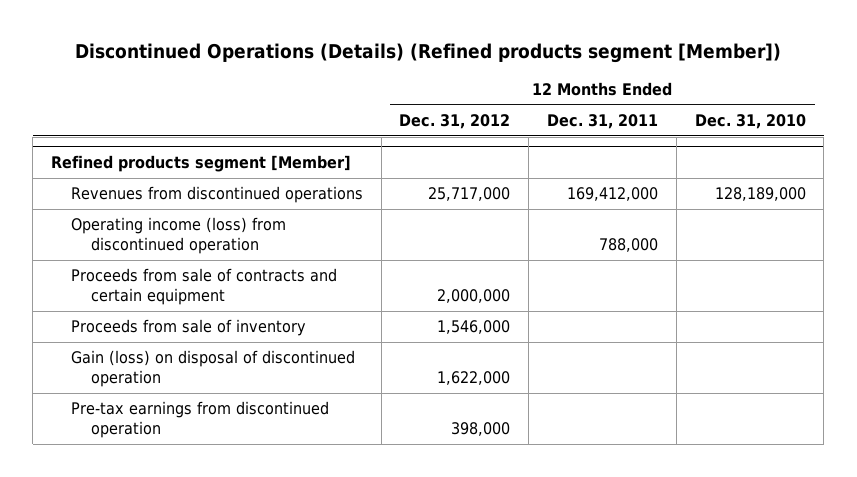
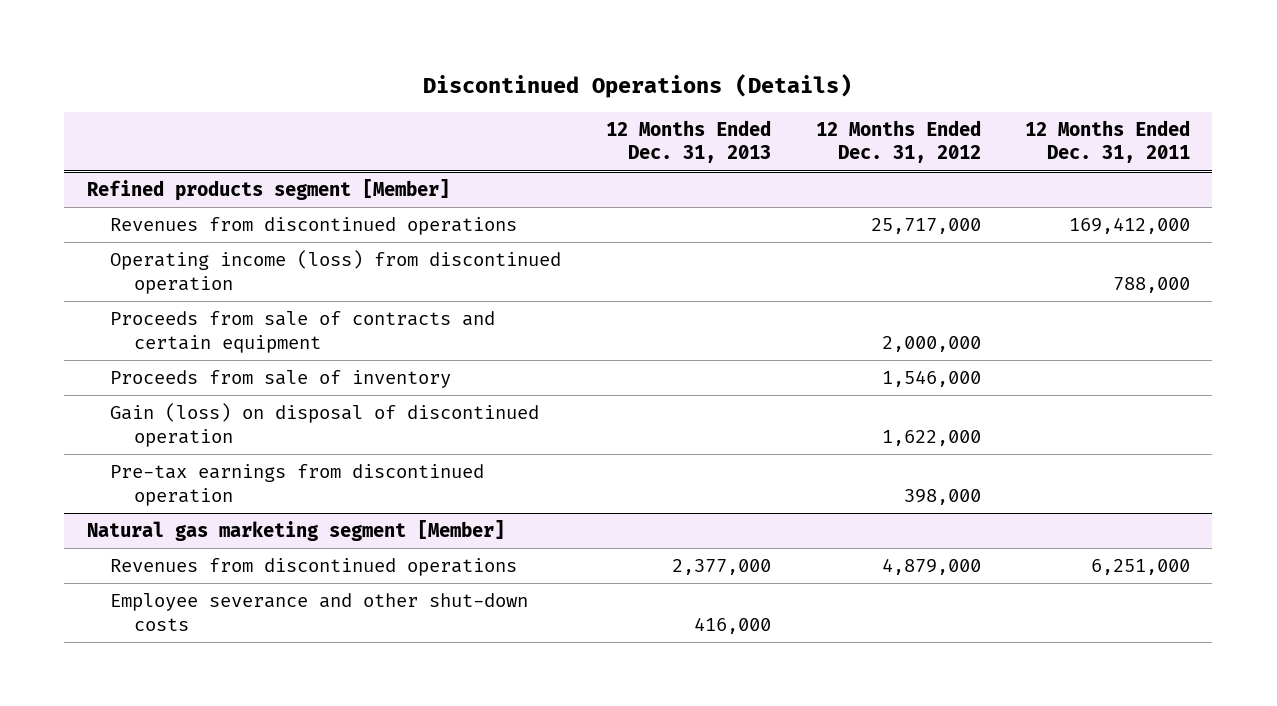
[75,42,782,63] Discontinued Operations (Details) (Refined products segment [Member]) -> [423,74,853,99] Discontinued Operations (Details)
[694,114,806,130] Dec. 31, 2010 -> none
none -> [605,119,771,164] 12 Months Ended Dec. 31, 2013
none -> [86,520,505,542] Natural gas marketing segment [Member]
none -> [110,558,518,577] Revenues from discontinued operations
none -> [110,593,529,631] Employee severance and other shut-down costs

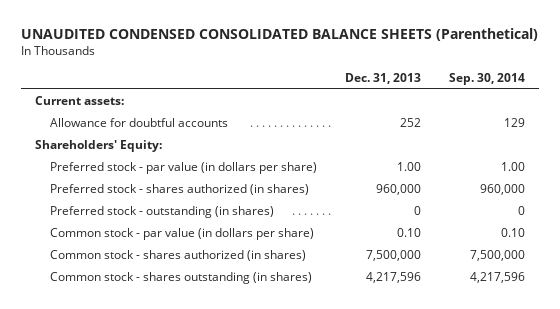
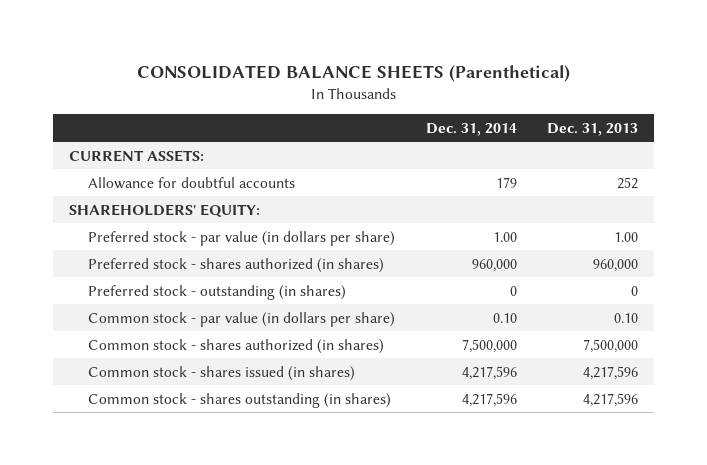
[20,27,538,41] UNAUDITED CONDENSED CONSOLIDATED BALANCE SHEETS (Parenthetical) -> [136,64,570,82] CONSOLIDATED BALANCE SHEETS (Parenthetical)
[449,73,526,86] Sep. 30, 2014 -> none
none -> [425,123,517,137] Dec. 31, 2014
[34,96,124,106] Current assets: -> [68,149,204,162] CURRENT ASSETS:
[34,140,162,153] Shareholders' Equity: -> [68,203,260,218] SHAREHOLDERS' EQUITY:
none -> [88,365,356,381] Common stock - shares issued (in shares)

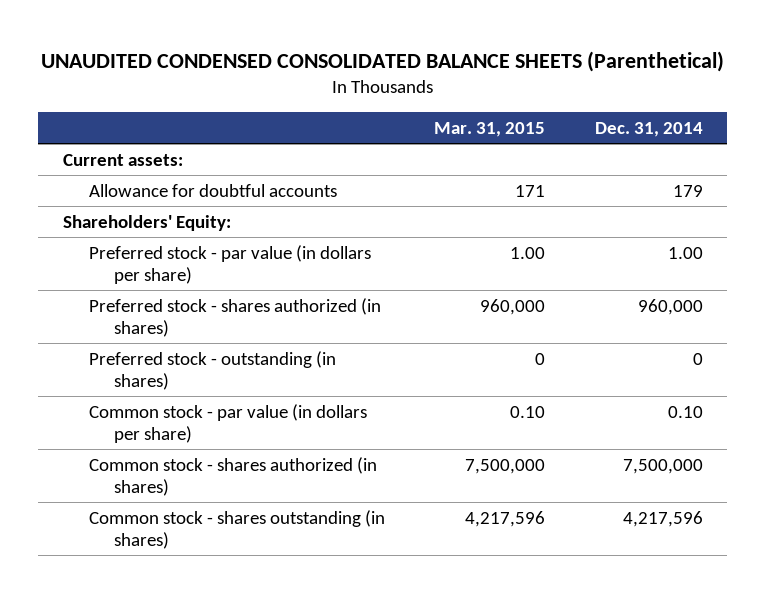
[136,64,570,82] CONSOLIDATED BALANCE SHEETS (Parenthetical) -> [40,50,724,72] UNAUDITED CONDENSED CONSOLIDATED BALANCE SHEETS (Parenthetical)
[547,123,639,137] Dec. 31, 2013 -> none
none -> [434,121,546,137] Mar. 31, 2015
[68,149,204,162] CURRENT ASSETS: -> [63,153,184,166] Current assets:
[68,203,260,218] SHAREHOLDERS' EQUITY: -> [63,214,232,231] Shareholders' Equity:
[88,365,356,381] Common stock - shares issued (in shares) -> none

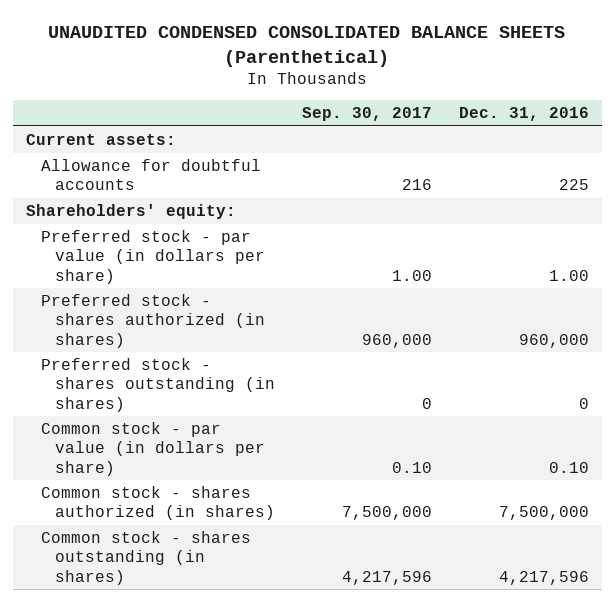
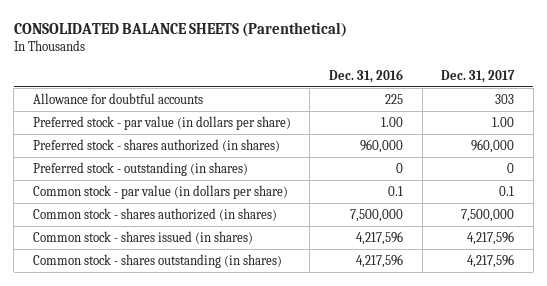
[48,25,566,67] UNAUDITED CONDENSED CONSOLIDATED BALANCE SHEETS (Parenthetical) -> [13,21,347,37] CONSOLIDATED BALANCE SHEETS (Parenthetical)
[302,107,433,122] Sep. 30, 2017 -> none
none -> [441,69,516,83] Dec. 31, 2017
[26,134,177,146] Current assets: -> none
[26,204,237,220] Shareholders' equity: -> none
[40,358,276,412] Preferred stock - shares outstanding (in shares) -> [32,161,248,176] Preferred stock - outstanding (in shares)
[548,461,589,473] 0.10 -> [388,185,404,196] 0.1
none -> [32,230,253,244] Common stock - shares issued (in shares)

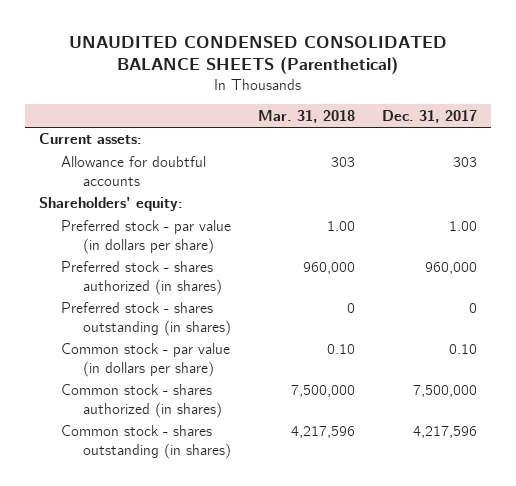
[13,21,347,37] CONSOLIDATED BALANCE SHEETS (Parenthetical) -> [69,35,448,75] UNAUDITED CONDENSED CONSOLIDATED BALANCE SHEETS (Parenthetical)
[329,68,404,83] Dec. 31, 2016 -> none
none -> [258,109,356,123] Mar. 31, 2018
none -> [38,133,142,145] Current assets:
none -> [38,197,183,212] Shareholders' equity:
[32,161,248,176] Preferred stock - outstanding (in shares) -> [60,302,231,336] Preferred stock - shares outstanding (in shares)
[499,185,515,196] 0.1 -> [449,344,478,355] 0.10
[32,230,253,244] Common stock - shares issued (in shares) -> none

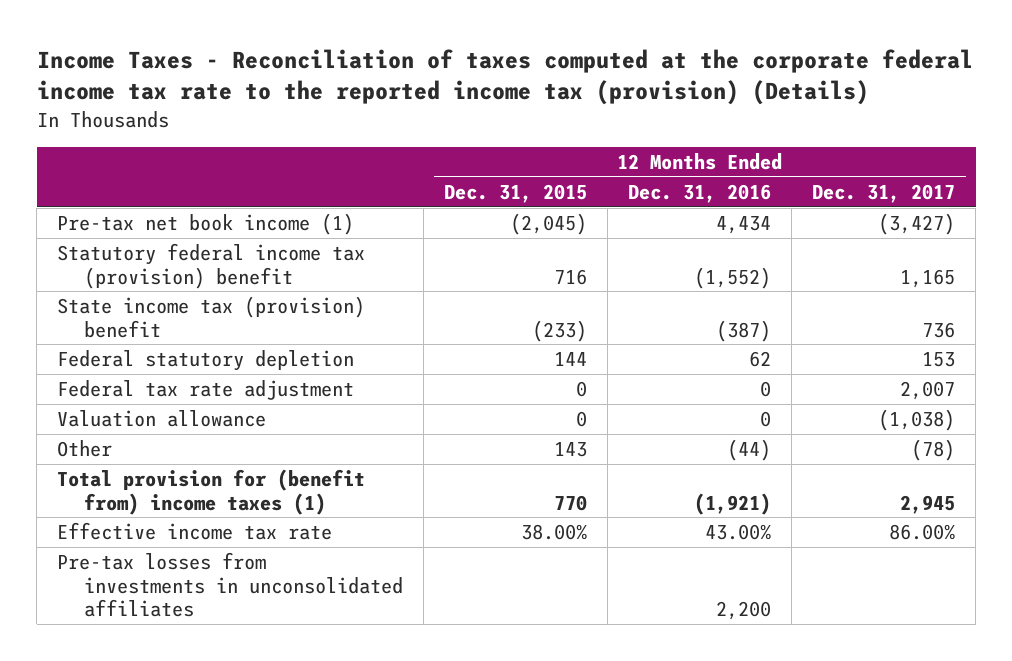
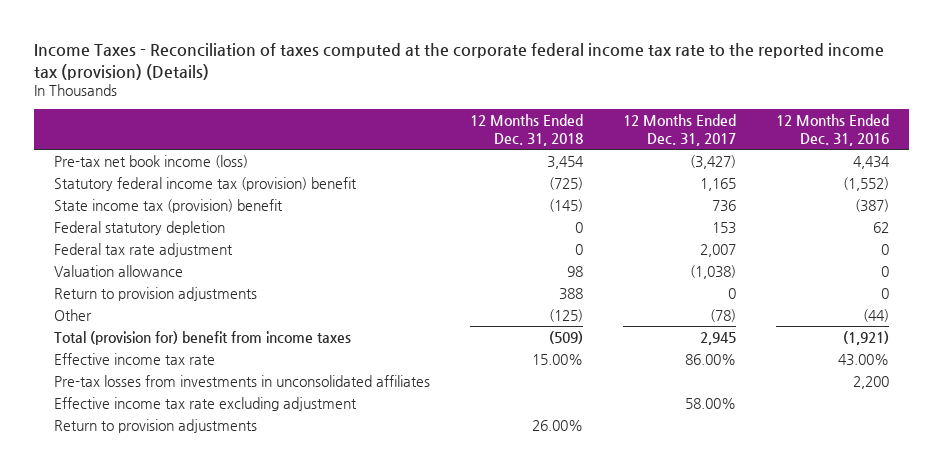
[443,183,587,203] Dec. 31, 2015 -> none
none -> [469,114,583,146] 12 Months Ended Dec. 31, 2018
[57,212,355,235] Pre-tax net book income (1) -> [53,154,248,168] Pre-tax net book income (loss)
none -> [53,286,257,301] Return to provision adjustments
[57,468,366,515] Total provision for (benefit from) income taxes (1) -> [53,330,351,345] Total (provision for) benefit from income taxes
none -> [53,396,357,411] Effective income tax rate excluding adjustment
none -> [53,418,257,433] Return to provision adjustments

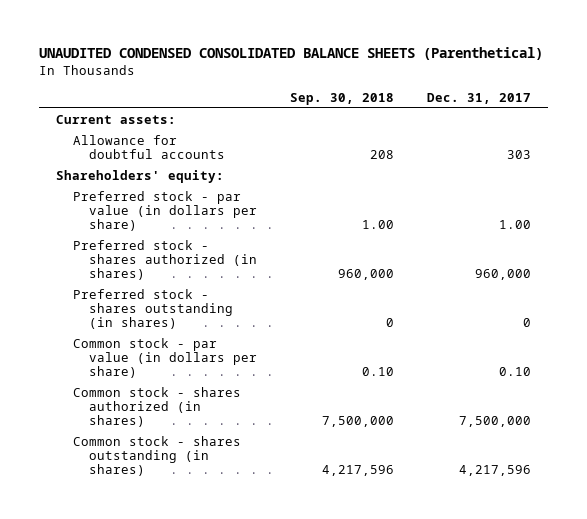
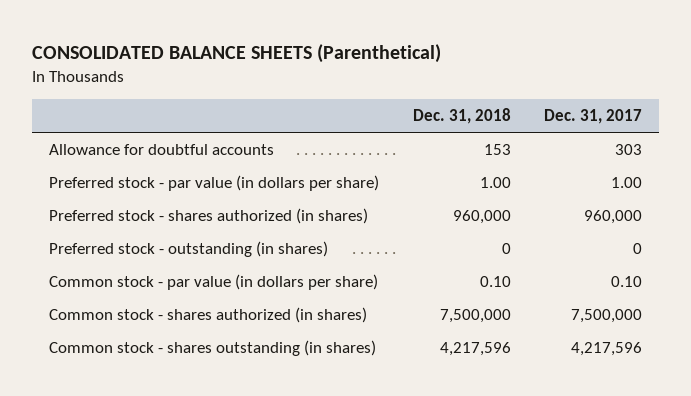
[39,47,544,61] UNAUDITED CONDENSED CONSOLIDATED BALANCE SHEETS (Parenthetical) -> [32,44,442,64] CONSOLIDATED BALANCE SHEETS (Parenthetical)
[290,92,395,105] Sep. 30, 2018 -> none
none -> [412,108,511,125] Dec. 31, 2018
[55,114,176,124] Current assets: -> none
[55,169,224,183] Shareholders' equity: -> none
[72,288,234,330] Preferred stock - shares outstanding (in shares) -> [49,240,329,257] Preferred stock - outstanding (in shares)

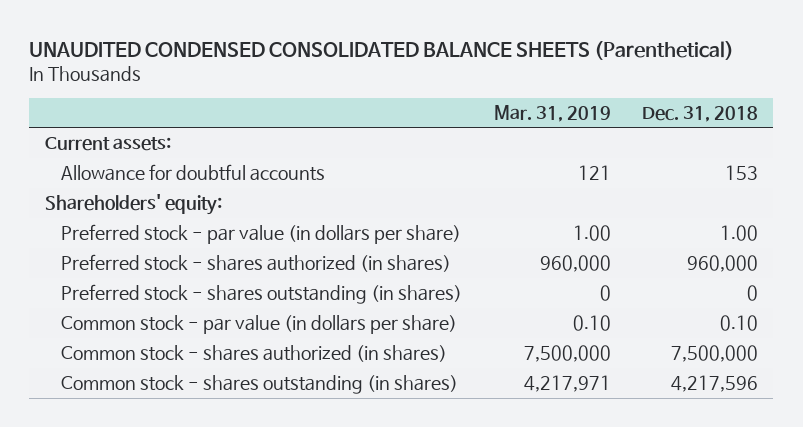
[32,44,442,64] CONSOLIDATED BALANCE SHEETS (Parenthetical) -> [29,40,735,60] UNAUDITED CONDENSED CONSOLIDATED BALANCE SHEETS (Parenthetical)
[543,109,642,125] Dec. 31, 2017 -> none
none -> [493,104,611,122] Mar. 31, 2019
none -> [44,137,171,152] Current assets:
none -> [44,194,222,216] Shareholders' equity:
[49,240,329,257] Preferred stock - outstanding (in shares) -> [61,284,463,305] Preferred stock - shares outstanding (in shares)

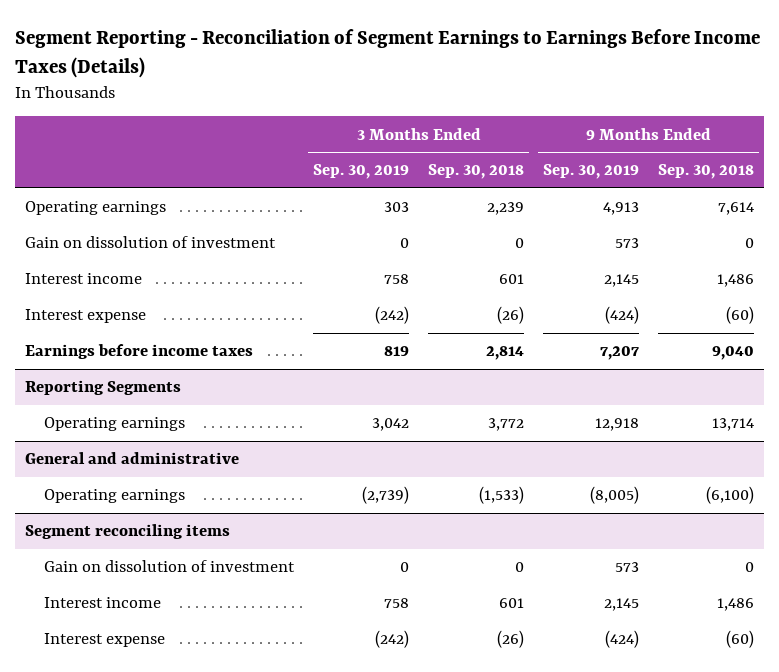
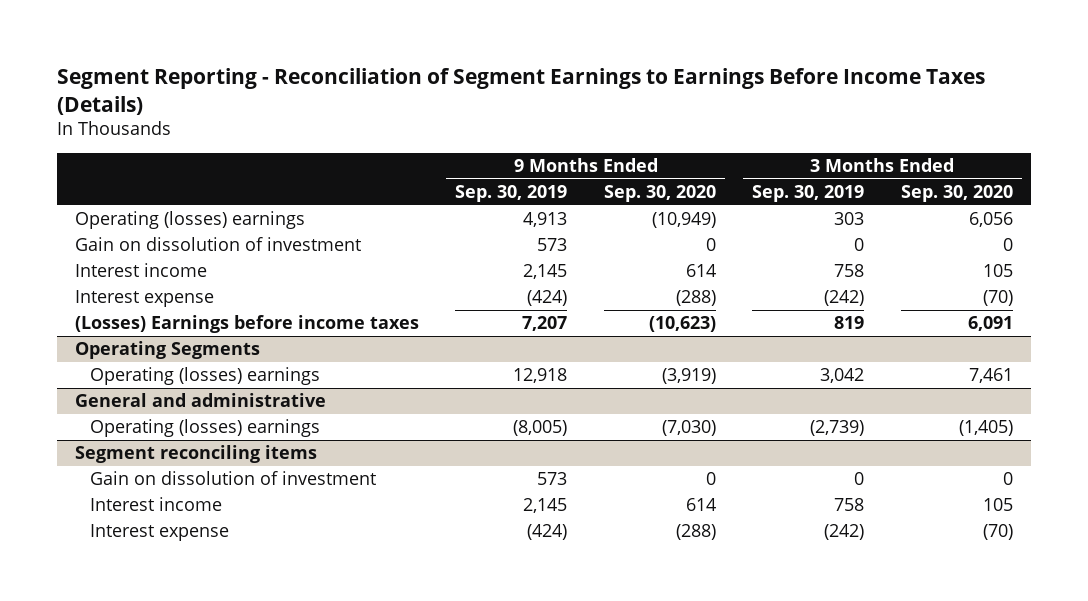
[428,164,525,180] Sep. 30, 2018 -> none
[658,164,755,180] Sep. 30, 2018 -> none
none -> [603,184,716,202] Sep. 30, 2020
none -> [900,184,1013,202] Sep. 30, 2020
[24,201,166,216] Operating earnings -> [75,211,306,230] Operating (losses) earnings
[24,344,253,360] Earnings before income taxes -> [75,315,420,334] (Losses) Earnings before income taxes
[24,380,181,396] Reporting Segments -> [75,341,261,360] Operating Segments
[43,417,185,432] Operating earnings -> [89,367,320,386] Operating (losses) earnings
[43,489,185,504] Operating earnings -> [89,419,320,438] Operating (losses) earnings

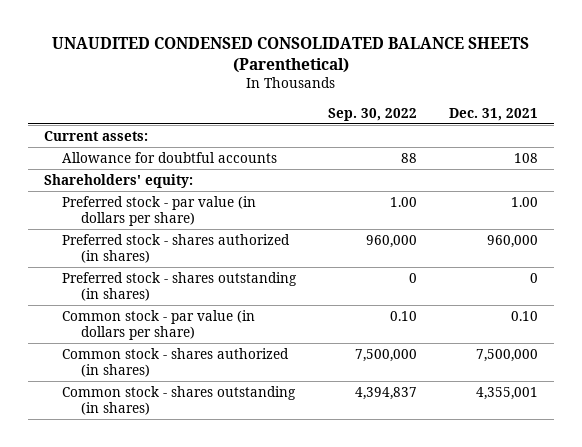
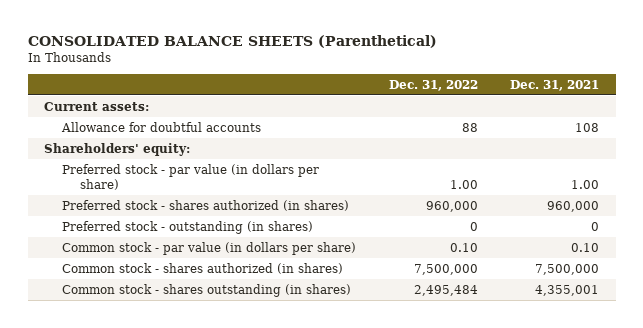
[51,36,529,74] UNAUDITED CONDENSED CONSOLIDATED BALANCE SHEETS (Parenthetical) -> [27,35,437,49] CONSOLIDATED BALANCE SHEETS (Parenthetical)
[328,107,418,121] Sep. 30, 2022 -> none
none -> [388,79,478,91] Dec. 31, 2022
[62,271,298,302] Preferred stock - shares outstanding (in shares) -> [61,220,313,234] Preferred stock - outstanding (in shares)

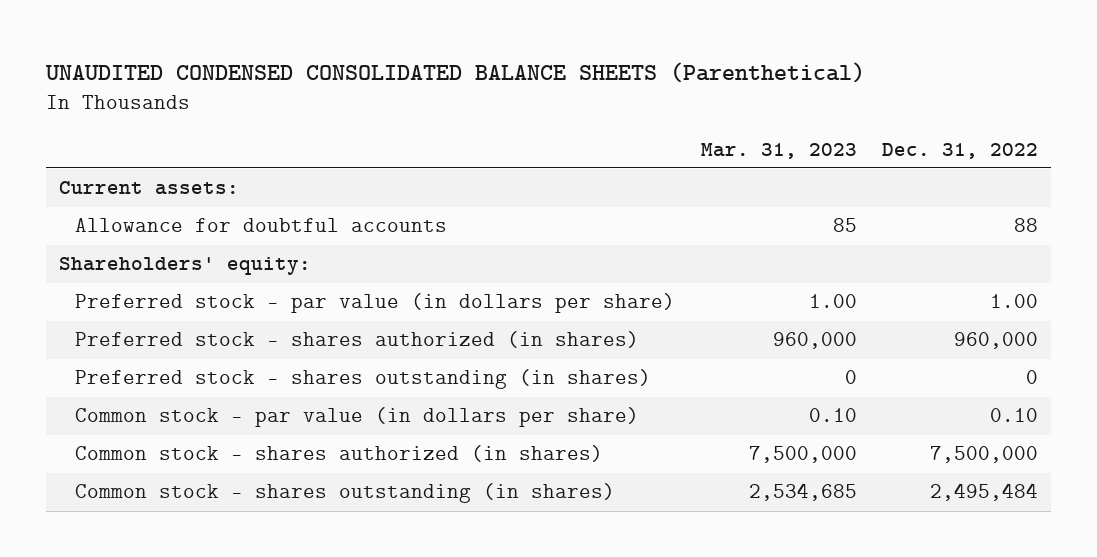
[27,35,437,49] CONSOLIDATED BALANCE SHEETS (Parenthetical) -> [45,61,866,83] UNAUDITED CONDENSED CONSOLIDATED BALANCE SHEETS (Parenthetical)
[510,79,600,91] Dec. 31, 2021 -> none
none -> [700,142,857,159] Mar. 31, 2023
[61,220,313,234] Preferred stock - outstanding (in shares) -> [75,369,652,390] Preferred stock - shares outstanding (in shares)

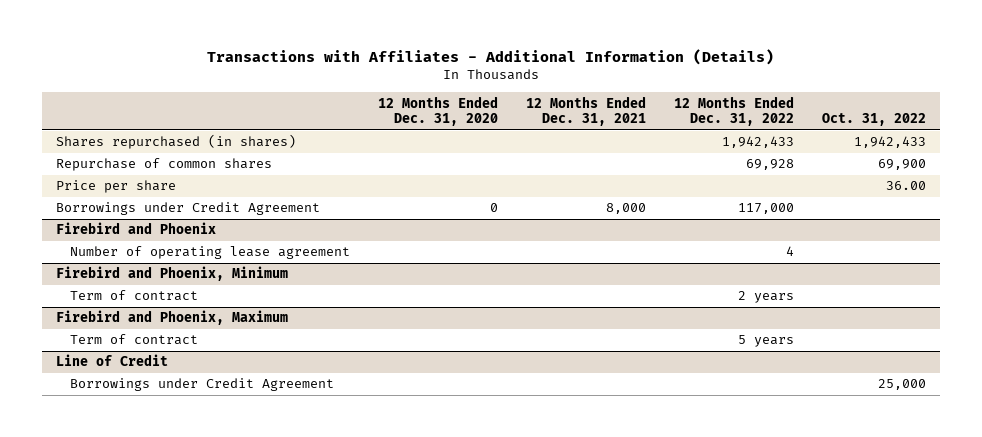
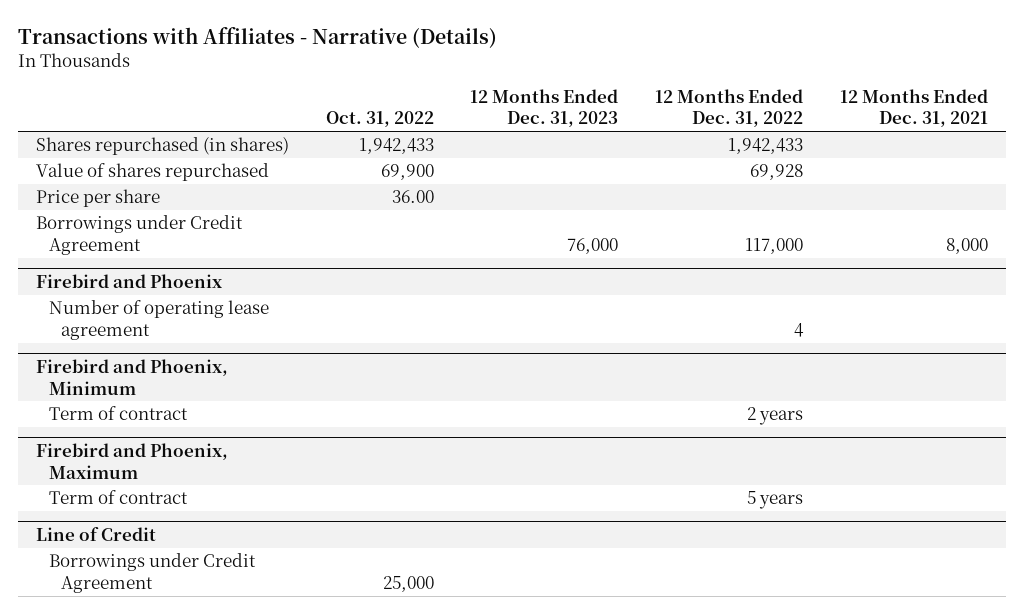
[207,49,775,66] Transactions with Affiliates - Additional Information (Details) -> [17,26,497,48] Transactions with Affiliates - Narrative (Details)
[377,95,498,127] 12 Months Ended Dec. 31, 2020 -> none
none -> [470,88,619,128] 12 Months Ended Dec. 31, 2023
[56,158,273,172] Repurchase of common shares -> [35,163,269,182] Value of shares repurchased

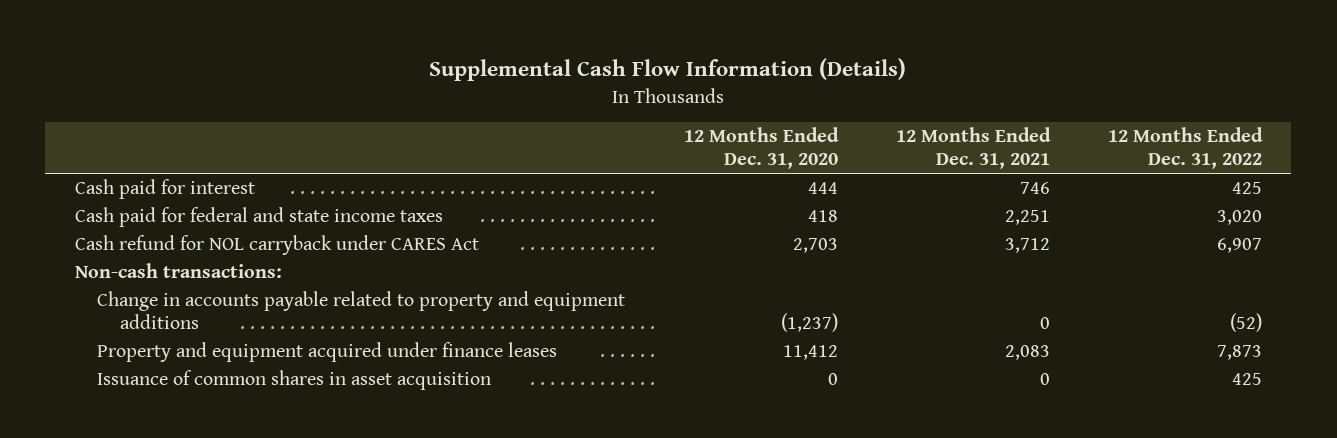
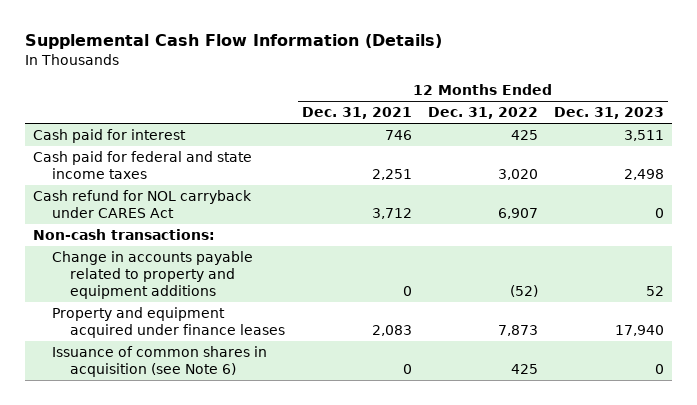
[683,127,839,170] 12 Months Ended Dec. 31, 2020 -> none
none -> [554,107,665,120] Dec. 31, 2023
[97,370,492,391] Issuance of common shares in asset acquisition -> [51,346,267,377] Issuance of common shares in acquisition (see Note 6)

